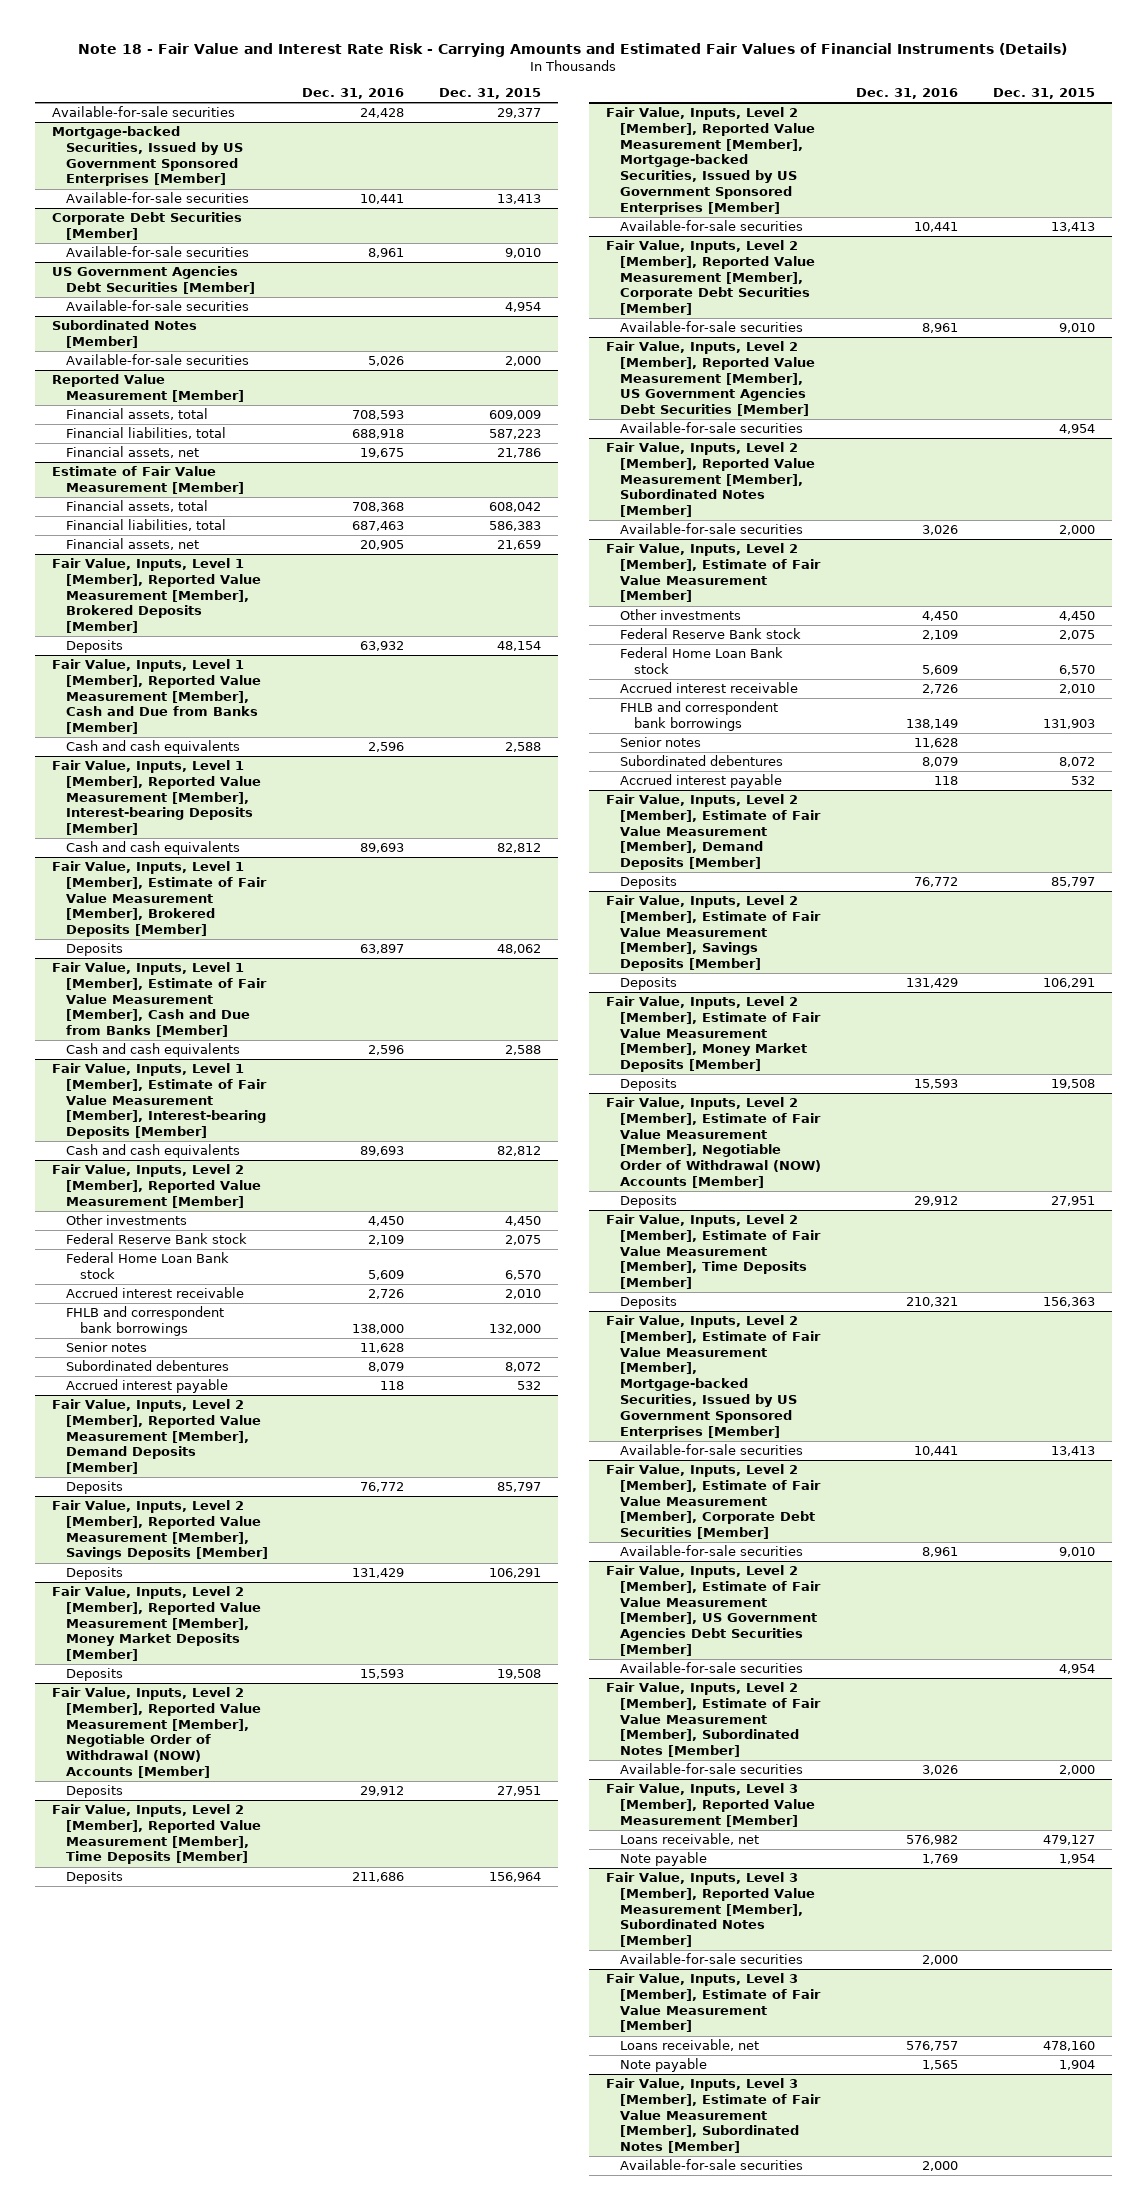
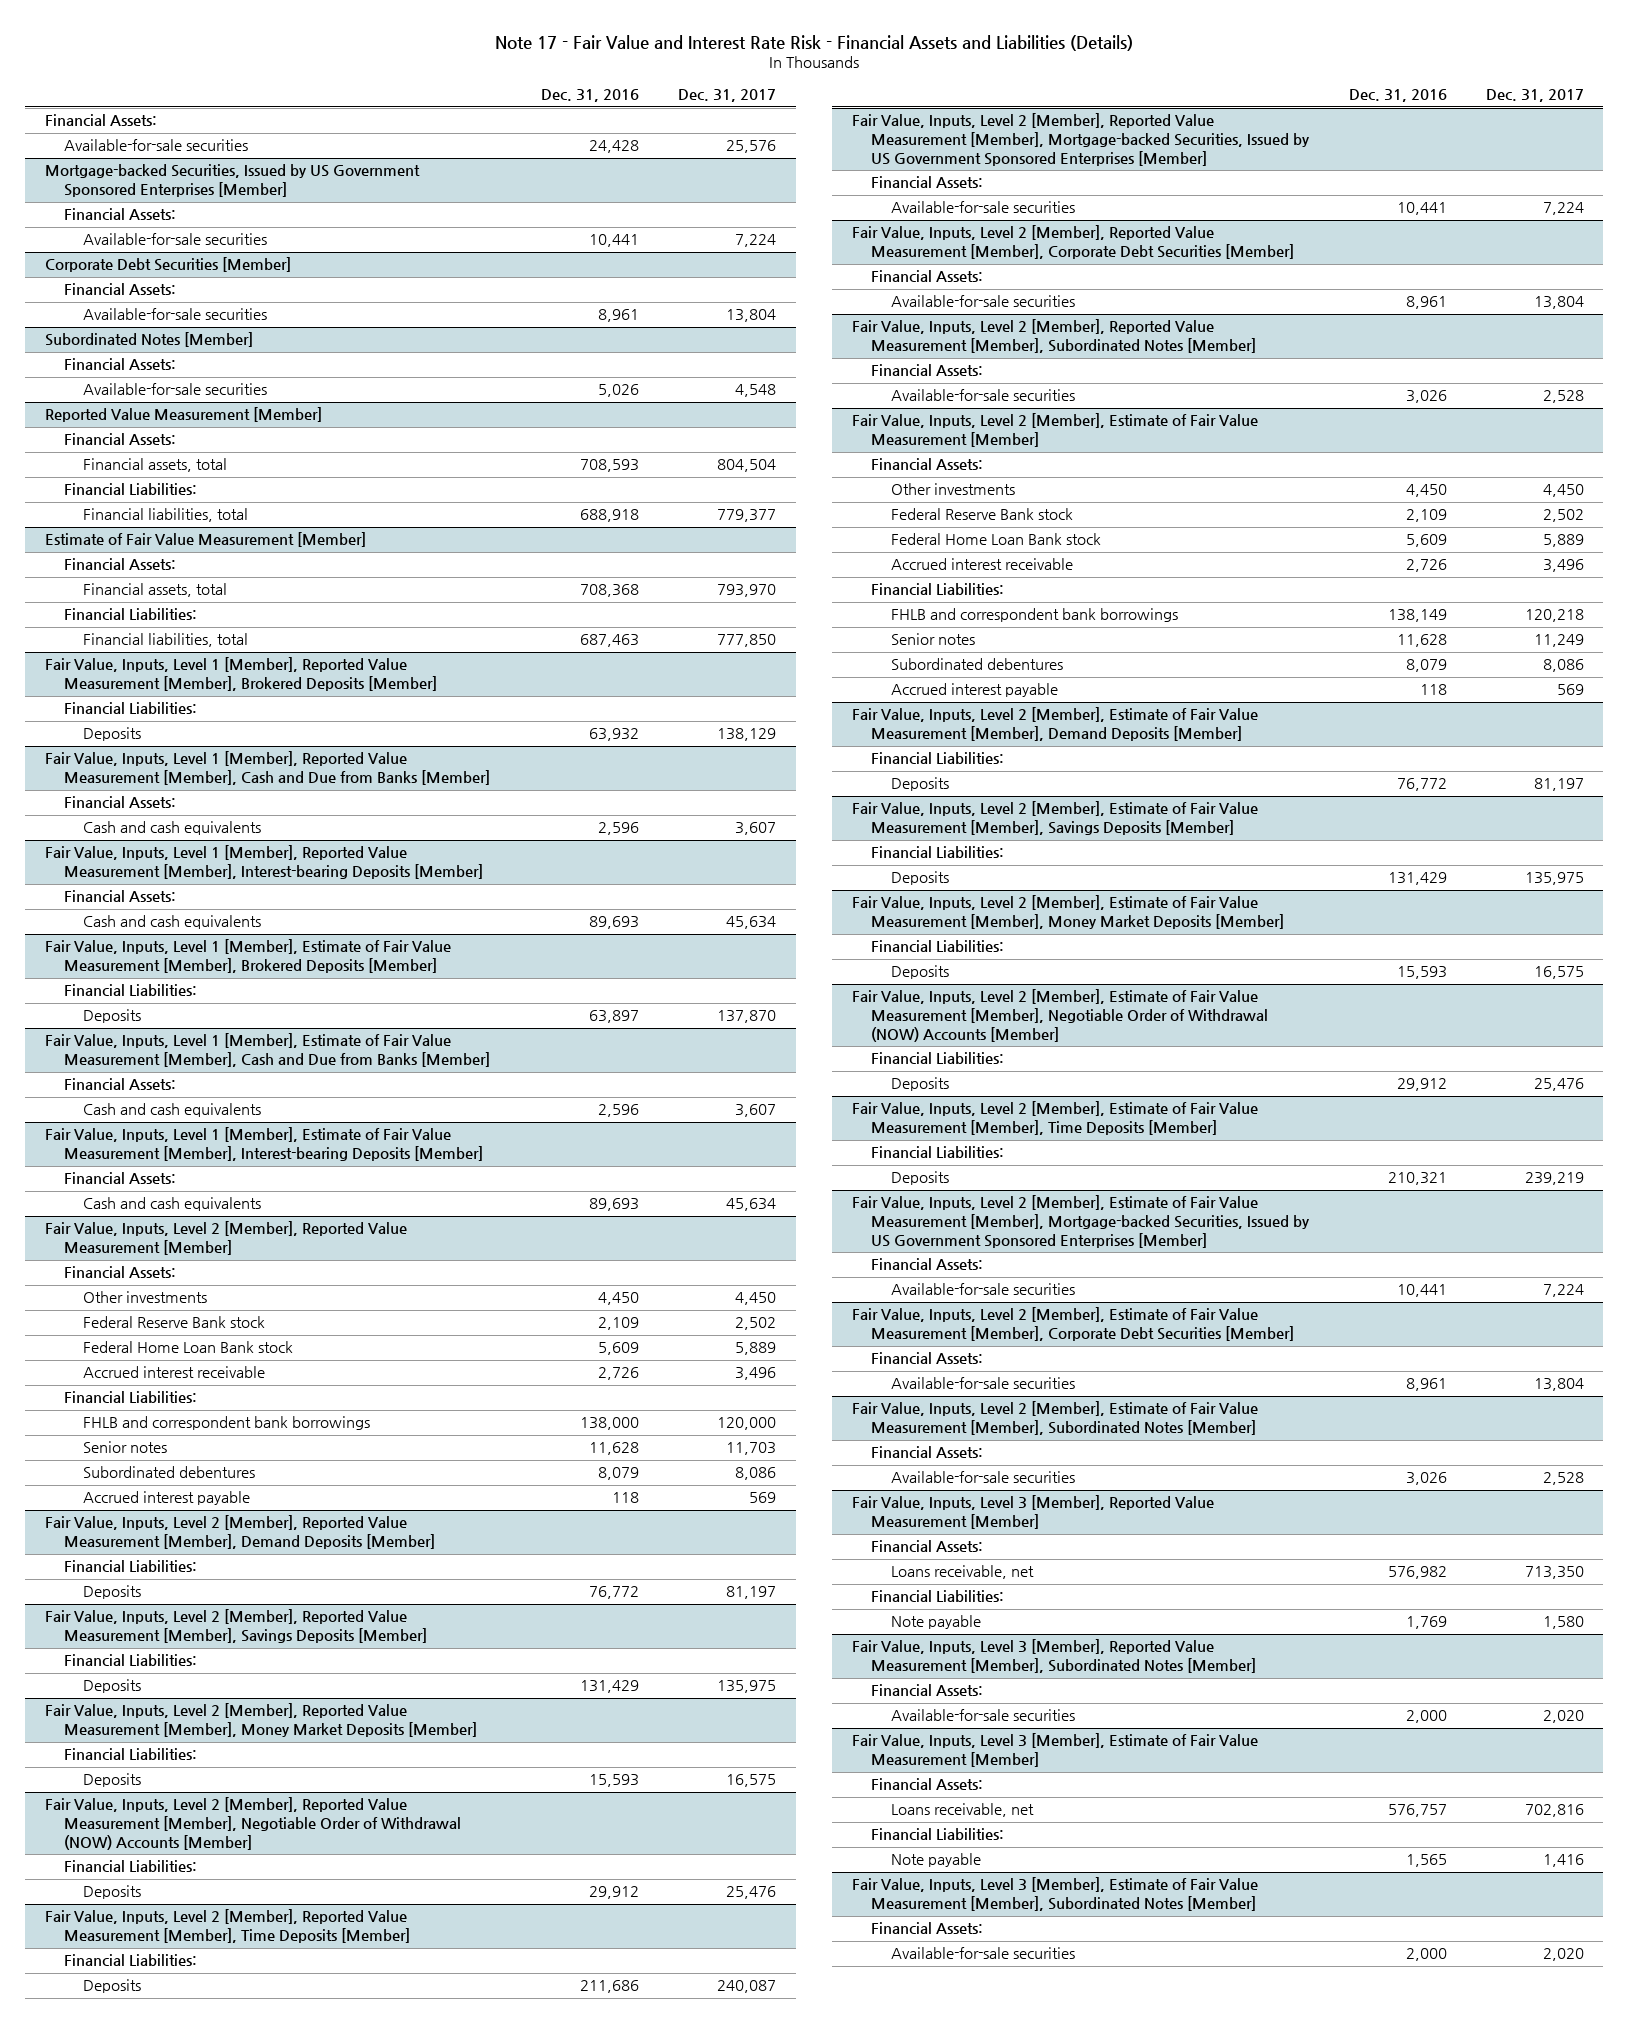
[78,43,1068,58] Note 18 - Fair Value and Interest Rate Risk - Carrying Amounts and Estimated Fair Values of Financial Instruments (Details) -> [495,34,1134,51] Note 17 - Fair Value and Interest Rate Risk - Financial Assets and Liabilities (Details)
[438,87,541,99] Dec. 31, 2015 -> none
none -> [678,89,777,103] Dec. 31, 2017
none -> [44,114,157,127] Financial Assets:
none -> [63,208,176,221] Financial Assets:
none -> [63,283,176,296] Financial Assets:
[52,266,256,294] US Government Agencies Debt Securities [Member] -> none
[66,300,250,312] Available-for-sale securities -> none
none -> [63,358,176,371] Financial Assets:
none -> [63,433,176,446] Financial Assets:
none -> [63,483,197,496] Financial Liabilities:
[66,446,200,459] Financial assets, net -> none
none -> [63,558,176,571] Financial Assets:
none -> [63,608,197,621] Financial Liabilities:
[66,538,200,551] Financial assets, net -> none
none -> [63,702,197,715] Financial Liabilities:
none -> [63,796,176,809] Financial Assets:
none -> [63,890,176,903] Financial Assets:
none -> [63,984,197,997] Financial Liabilities:
none -> [63,1078,176,1091] Financial Assets:
none -> [63,1172,176,1185] Financial Assets:
none -> [63,1266,176,1279] Financial Assets:
none -> [63,1391,197,1404] Financial Liabilities:
none -> [63,1560,197,1573] Financial Liabilities:
none -> [63,1654,197,1667] Financial Liabilities:
none -> [63,1748,197,1761] Financial Liabilities:
none -> [63,1860,197,1873] Financial Liabilities:
none -> [63,1954,197,1967] Financial Liabilities:
none -> [871,176,984,189] Financial Assets:
none -> [871,270,984,283] Financial Assets:
[605,341,815,417] Fair Value, Inputs, Level 2 [Member], Reported Value Measurement [Member], US Government Agencies Debt Securities [Member] -> none
[619,422,803,434] Available-for-sale securities -> none
none -> [871,364,984,377] Financial Assets:
none -> [871,458,984,471] Financial Assets:
none -> [871,583,1005,596] Financial Liabilities:
none -> [871,752,1005,765] Financial Liabilities:
none -> [871,846,1005,859] Financial Liabilities:
none -> [871,940,1005,953] Financial Liabilities:
none -> [871,1052,1005,1065] Financial Liabilities:
none -> [871,1146,1005,1159] Financial Liabilities:
none -> [871,1258,984,1271] Financial Assets:
none -> [871,1352,984,1365] Financial Assets:
[605,1565,821,1657] Fair Value, Inputs, Level 2 [Member], Estimate of Fair Value Measurement [Member], US Government Agencies Debt Securities [Member] -> none
[619,1662,803,1674] Available-for-sale securities -> none
none -> [871,1446,984,1459] Financial Assets:
none -> [871,1540,984,1553] Financial Assets:
none -> [871,1590,1005,1603] Financial Liabilities:
none -> [871,1684,984,1697] Financial Assets:
none -> [871,1778,984,1791] Financial Assets:
none -> [871,1828,1005,1841] Financial Liabilities:
none -> [871,1922,984,1935] Financial Assets:

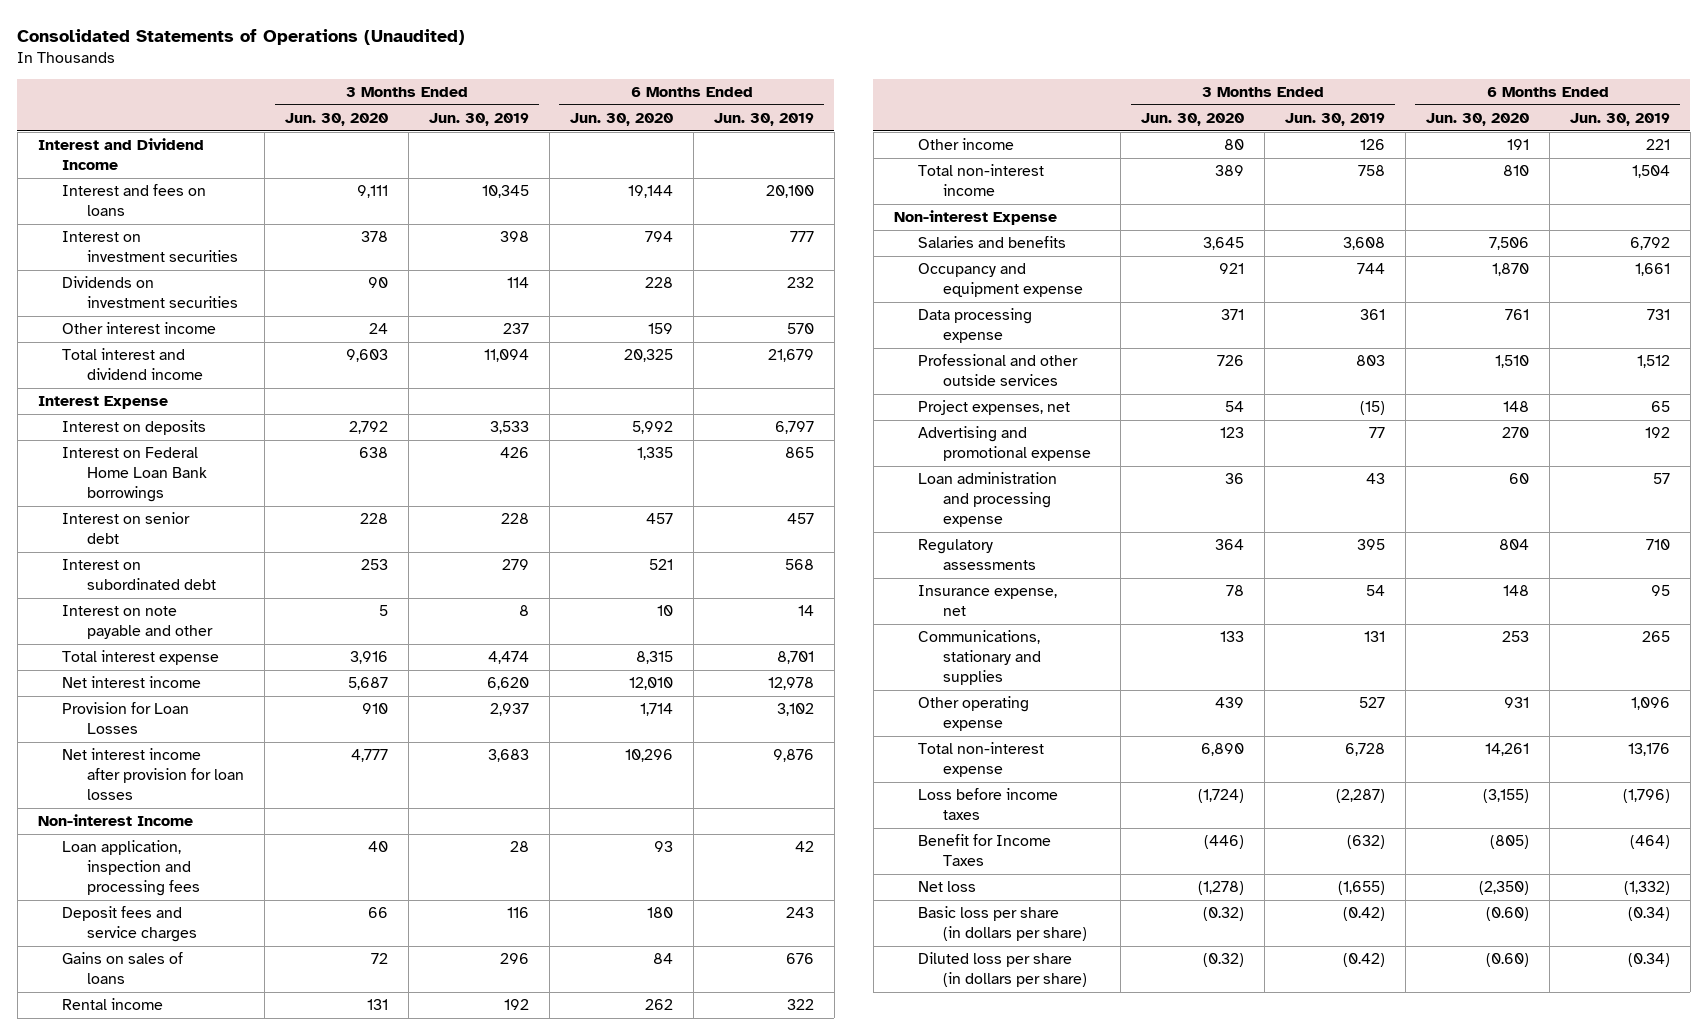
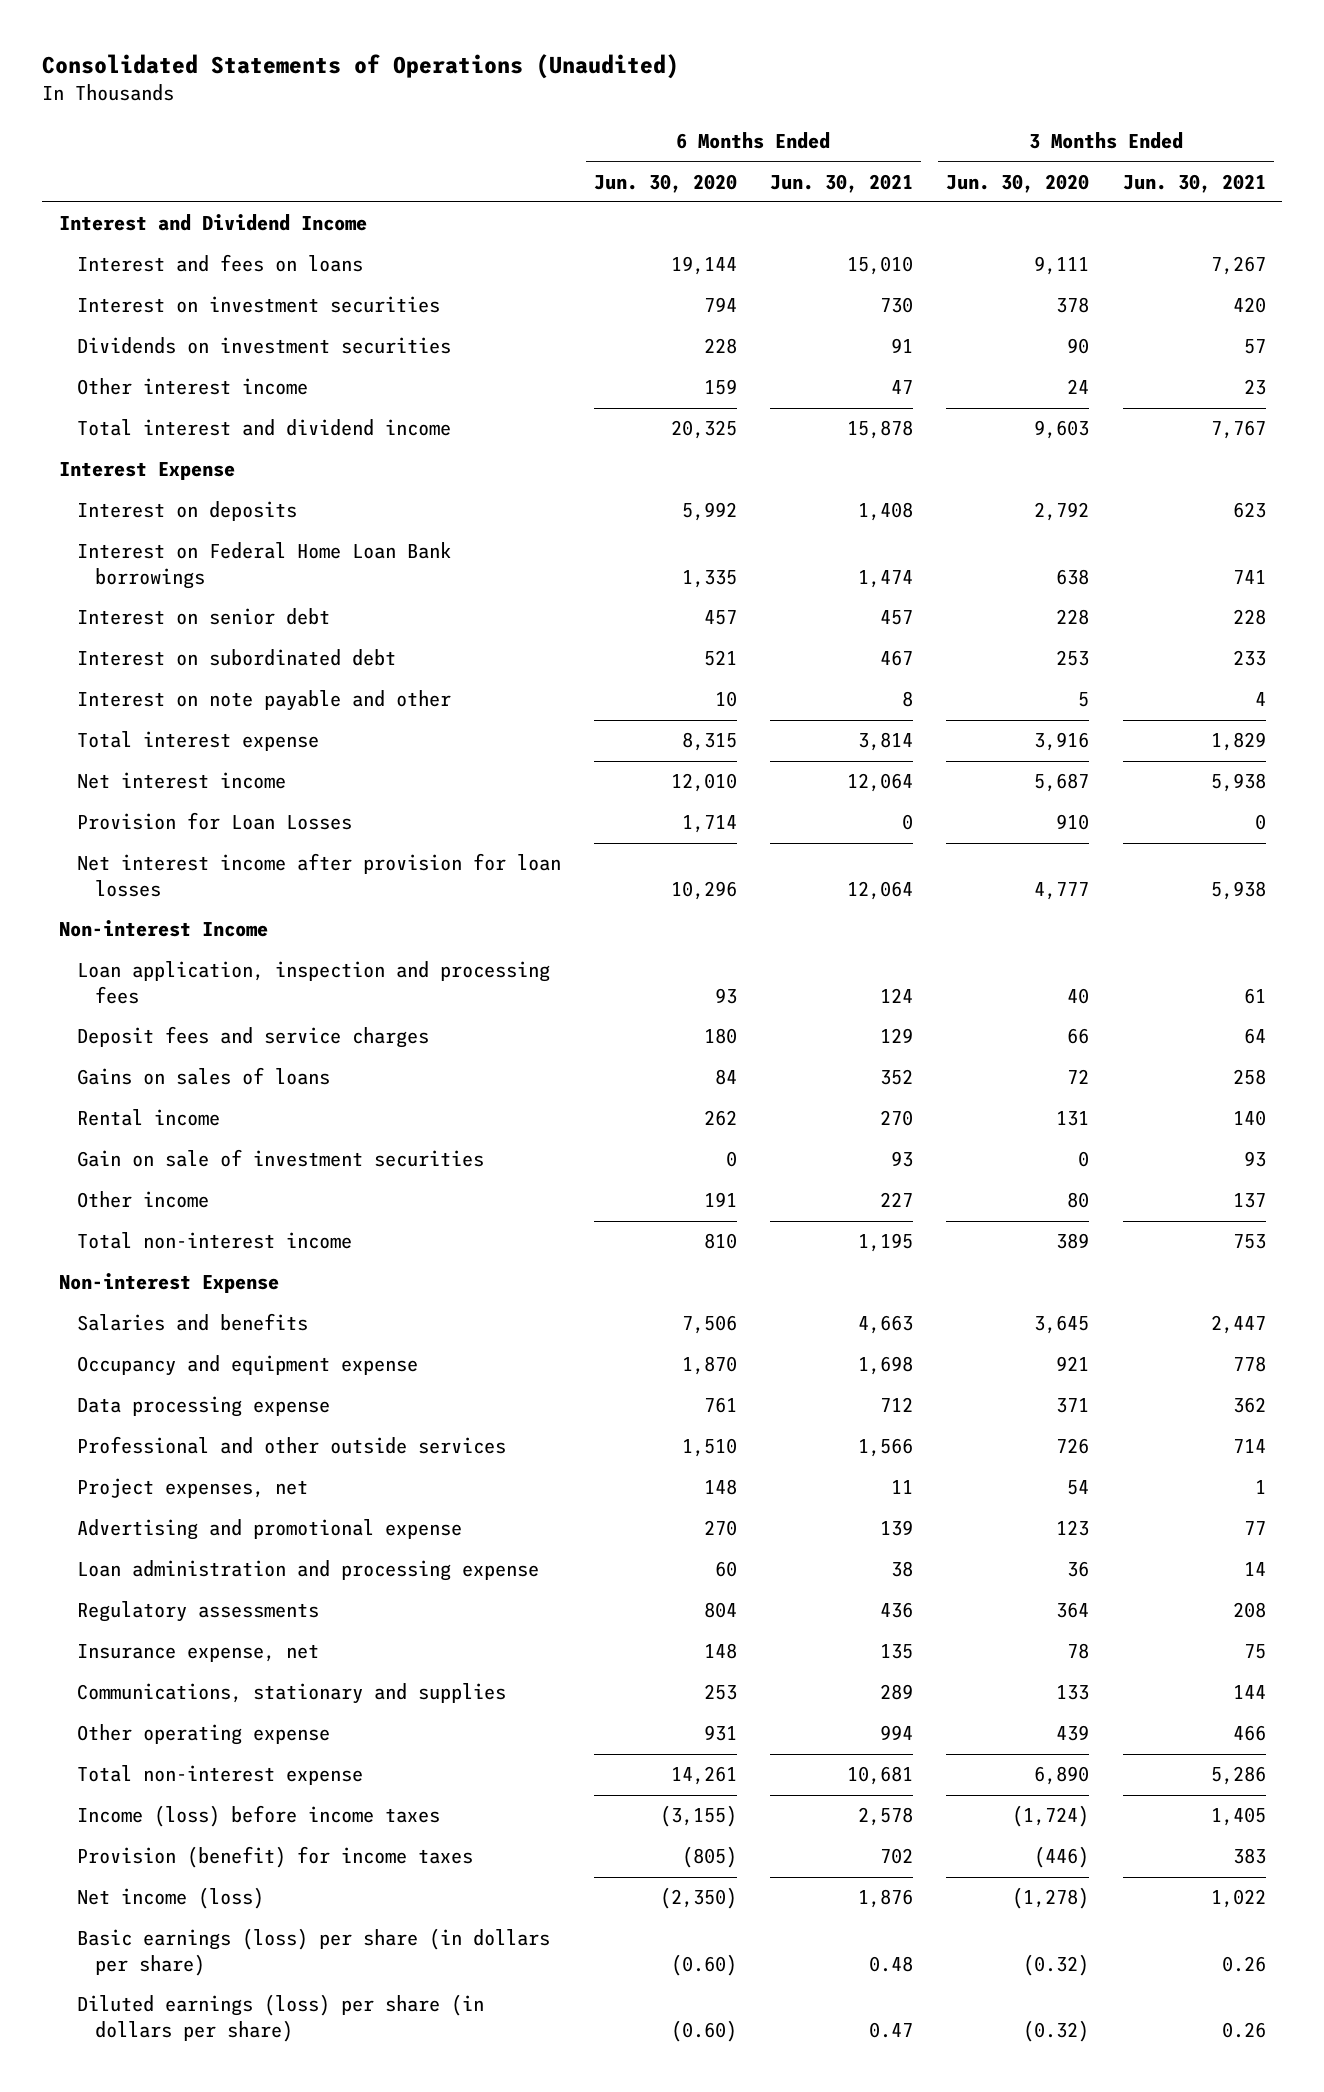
[428,113,529,127] Jun. 30, 2019 -> none
[713,113,814,127] Jun. 30, 2019 -> none
none -> [770,173,914,193] Jun. 30, 2021
none -> [1122,173,1266,193] Jun. 30, 2021
none -> [76,1149,484,1168] Gain on sale of investment securities
[918,788,1059,821] Loss before income taxes -> [76,1805,440,1828] Income (loss) before income taxes
[918,834,1052,867] Benefit for Income Taxes -> [76,1846,473,1869] Provision (benefit) for income taxes
[918,881,977,893] Net loss -> [76,1887,264,1910] Net income (loss)
[918,906,1087,942] Basic loss per share (in dollars per share) -> [76,1928,550,1976] Basic earnings (loss) per share (in dollars per share)
[918,952,1087,988] Diluted loss per share (in dollars per share) -> [76,1994,484,2042] Diluted earnings (loss) per share (in dollars per share)

